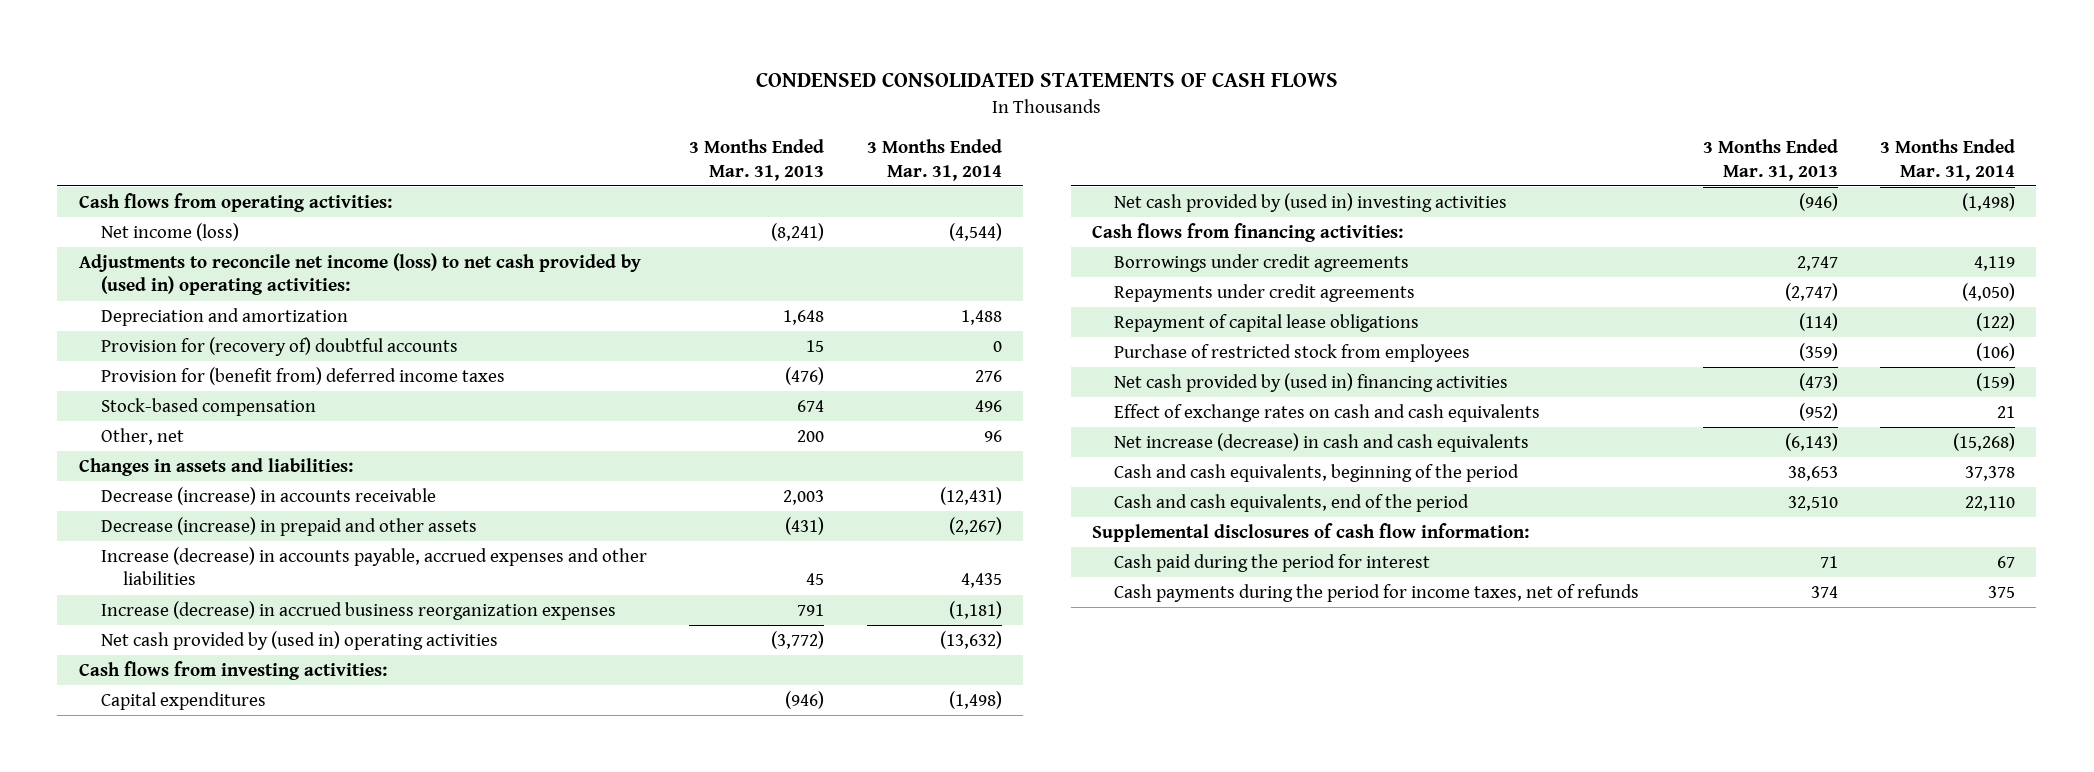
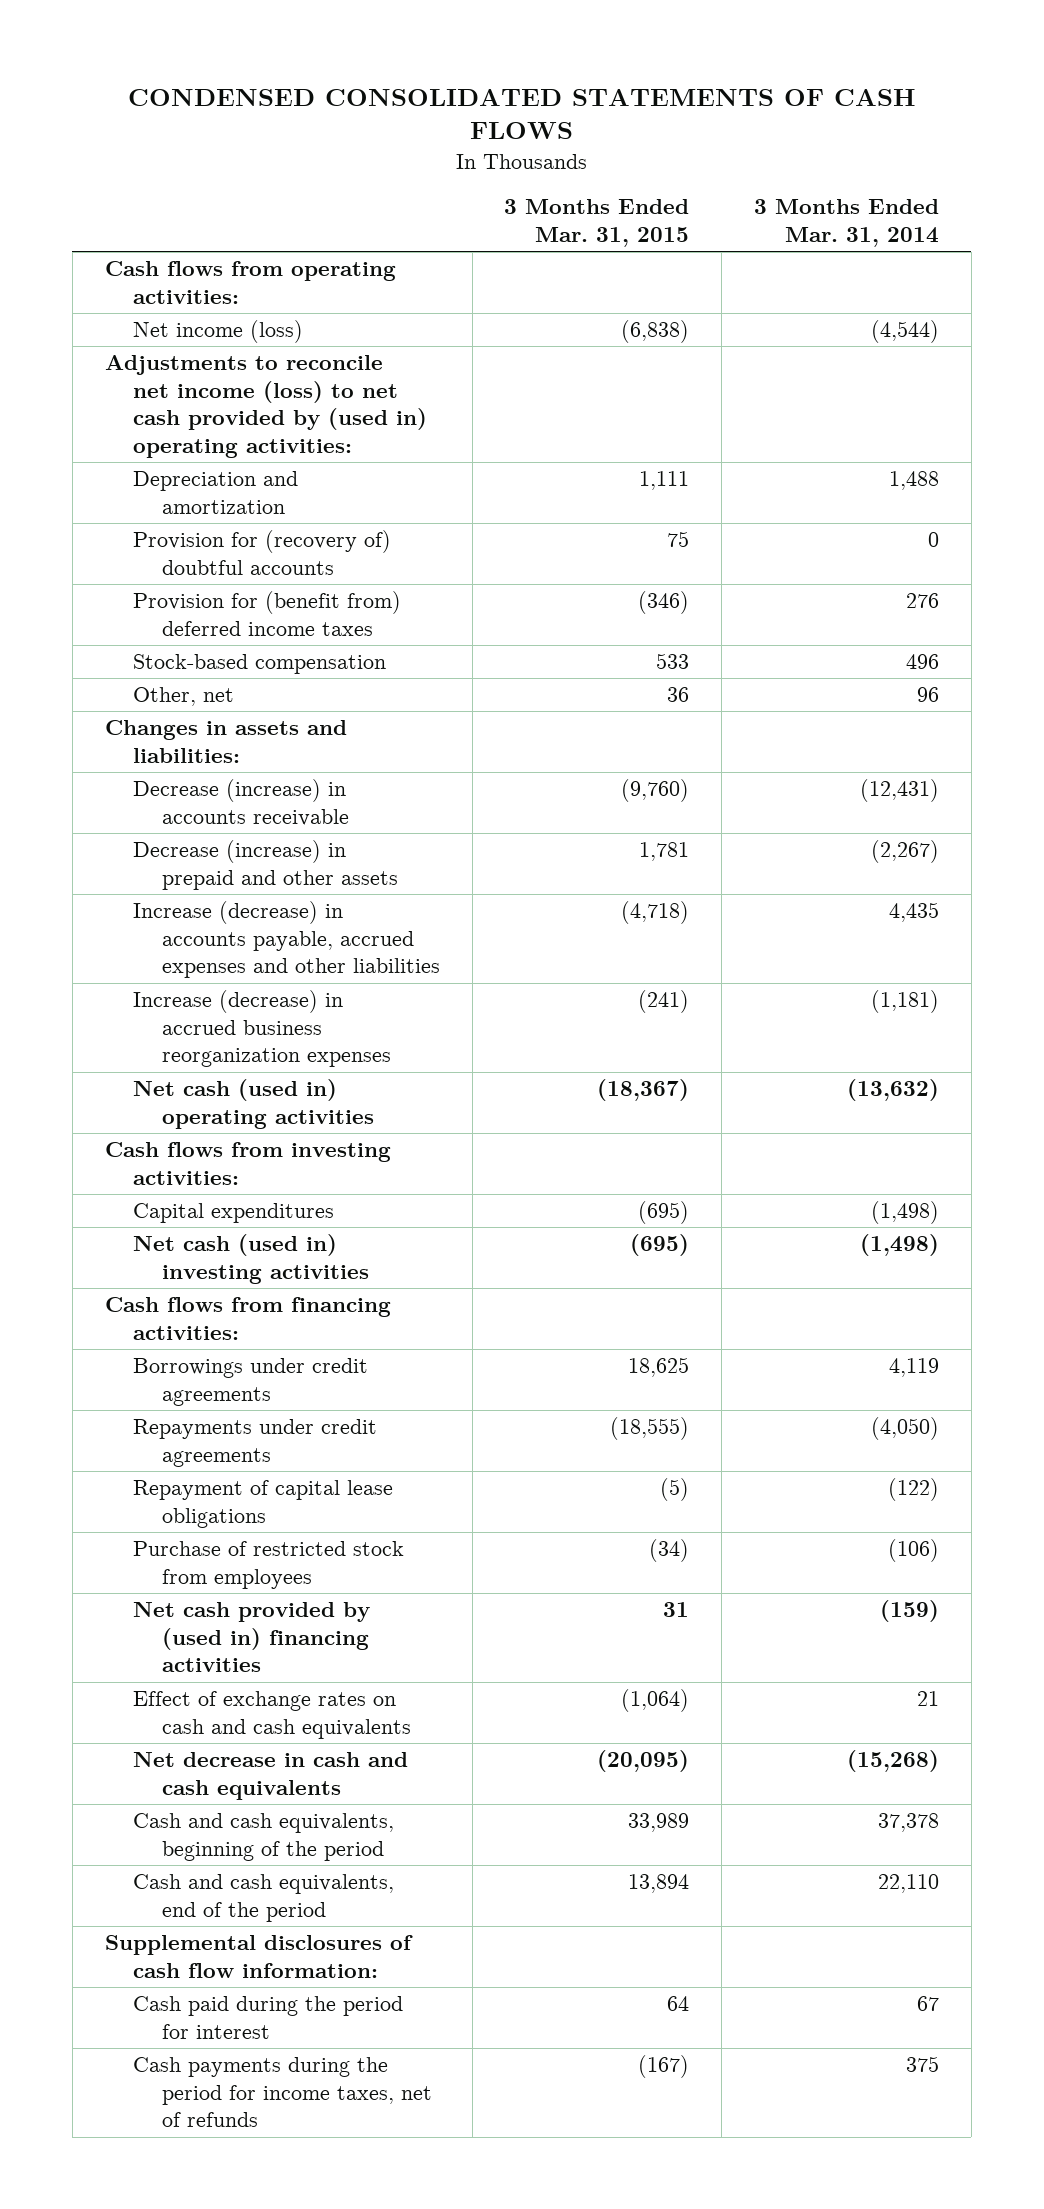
[689,139,825,181] 3 Months Ended Mar. 31, 2013 -> none
none -> [504,199,690,248] 3 Months Ended Mar. 31, 2015
[100,631,498,651] Net cash provided by (used in) operating activities -> [133,1079,374,1129] Net cash (used in) operating activities
[1114,193,1508,213] Net cash provided by (used in) investing activities -> [133,1234,369,1284] Net cash (used in) investing activities
[1114,433,1530,453] Net increase (decrease) in cash and cash equivalents -> [133,1752,409,1800] Net decrease in cash and cash equivalents

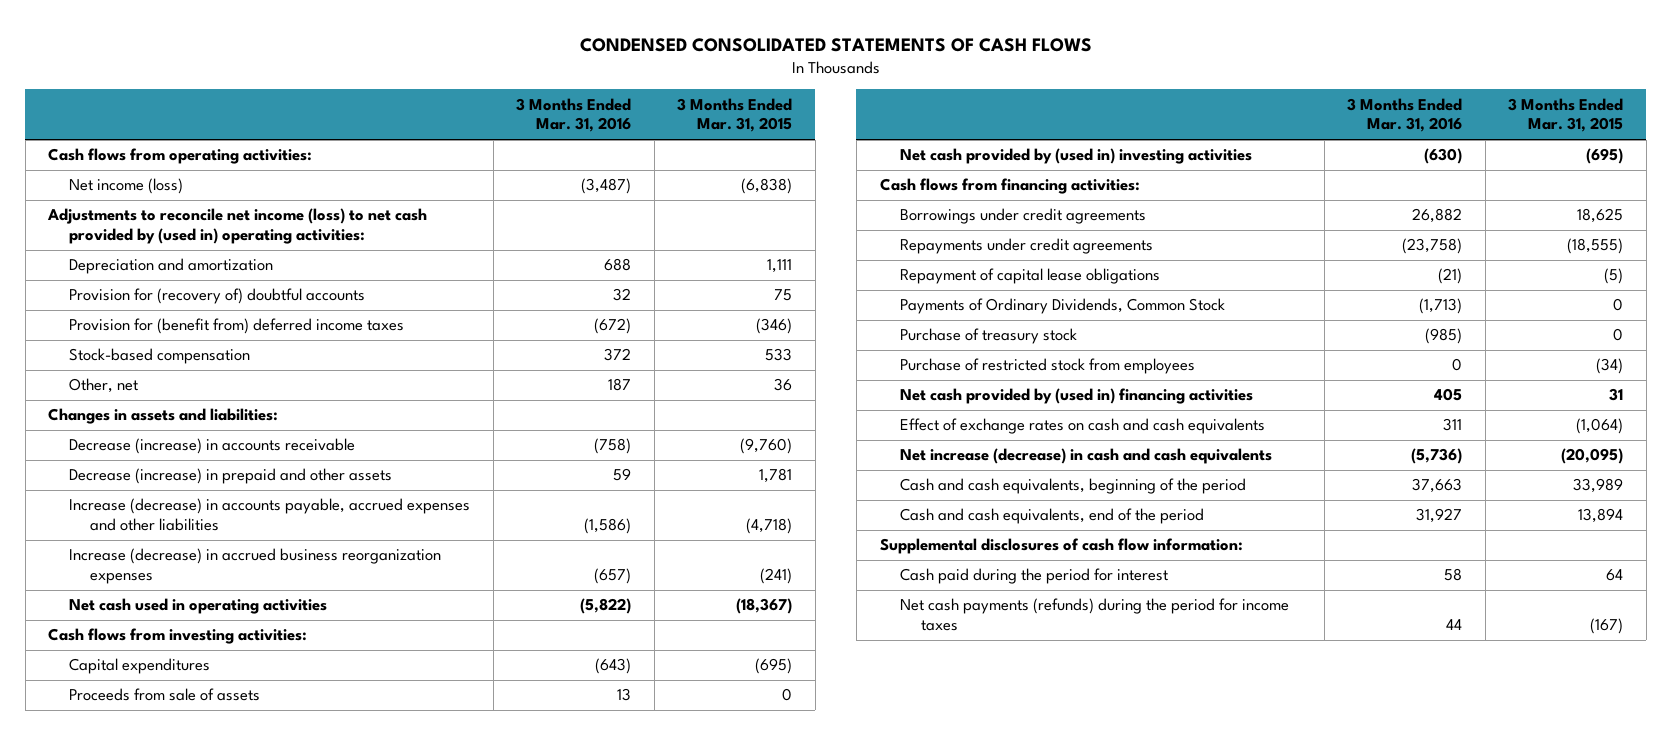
[754,199,940,248] 3 Months Ended Mar. 31, 2014 -> none
none -> [516,97,632,133] 3 Months Ended Mar. 31, 2016
[133,1079,374,1129] Net cash (used in) operating activities -> [69,598,328,615] Net cash used in operating activities
none -> [69,688,261,702] Proceeds from sale of assets
[133,1234,369,1284] Net cash (used in) investing activities -> [900,148,1253,165] Net cash provided by (used in) investing activities
none -> [900,298,1226,315] Payments of Ordinary Dividends, Common Stock
none -> [900,328,1078,345] Purchase of treasury stock
[133,1752,409,1800] Net decrease in cash and cash equivalents -> [900,448,1273,465] Net increase (decrease) in cash and cash equivalents
[133,2057,432,2128] Cash payments during the period for income taxes, net of refunds -> [900,598,1290,631] Net cash payments (refunds) during the period for income taxes

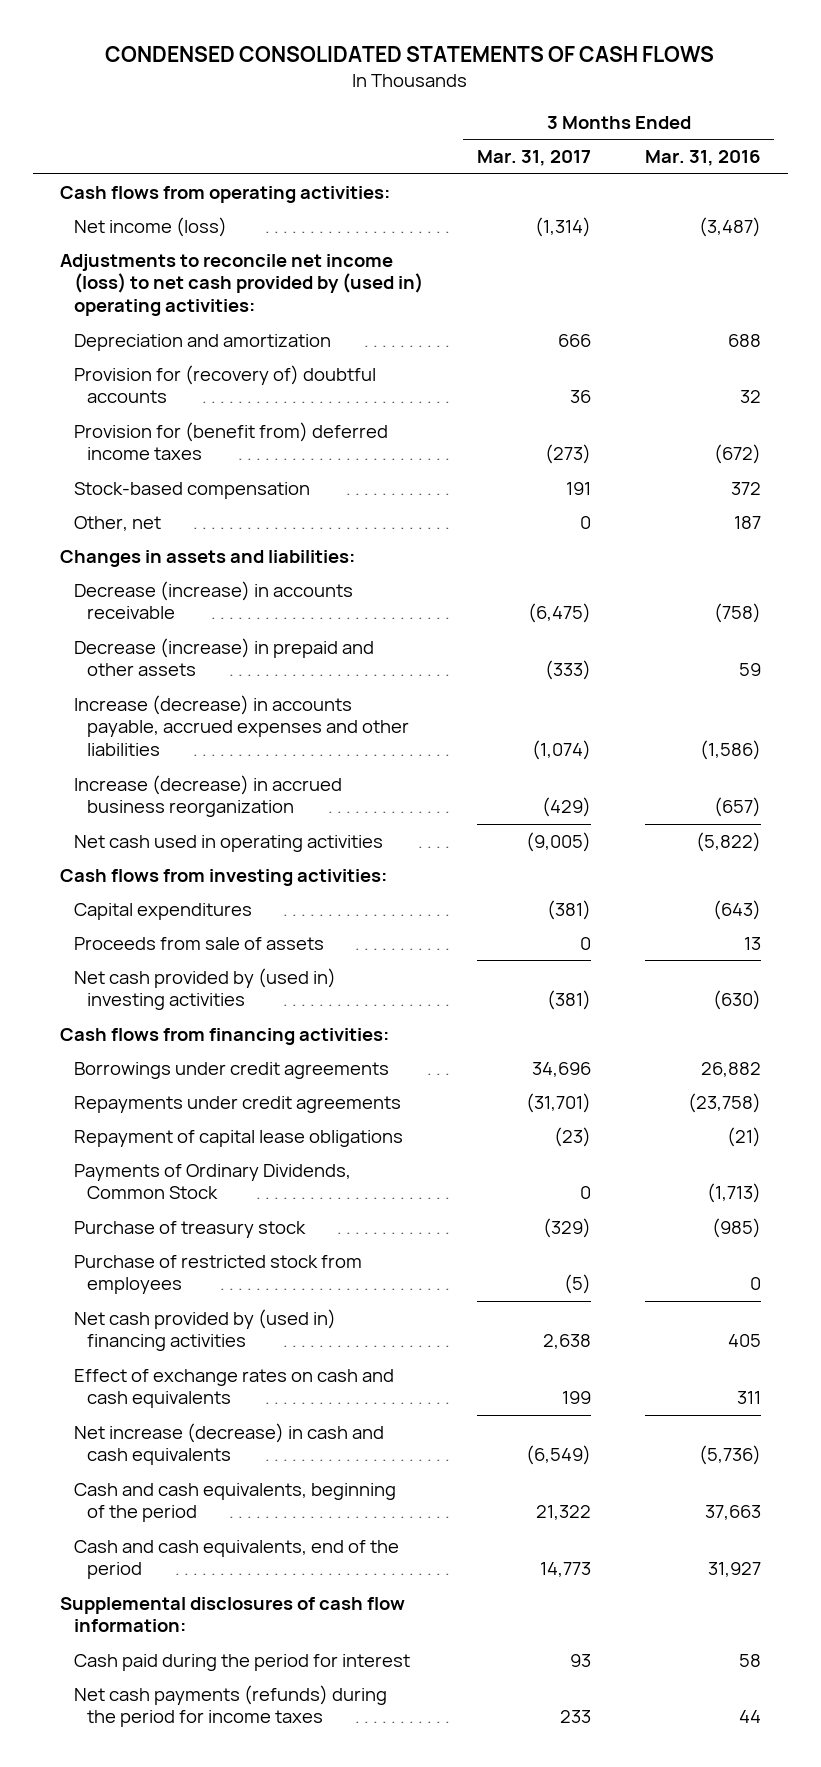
[677,97,793,133] 3 Months Ended Mar. 31, 2015 -> none
none -> [476,150,591,167] Mar. 31, 2017
[69,548,442,584] Increase (decrease) in accrued business reorganization expenses -> [73,774,342,818] Increase (decrease) in accrued business reorganization

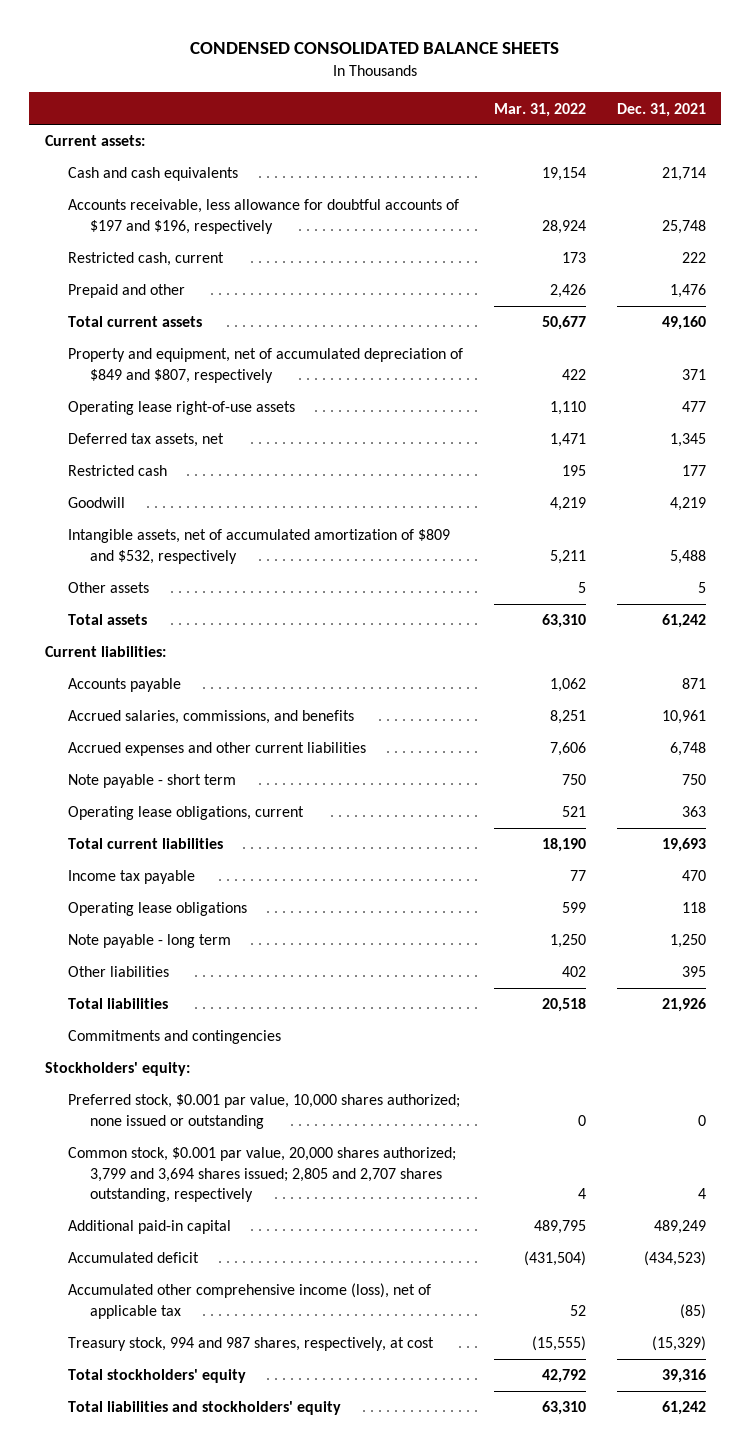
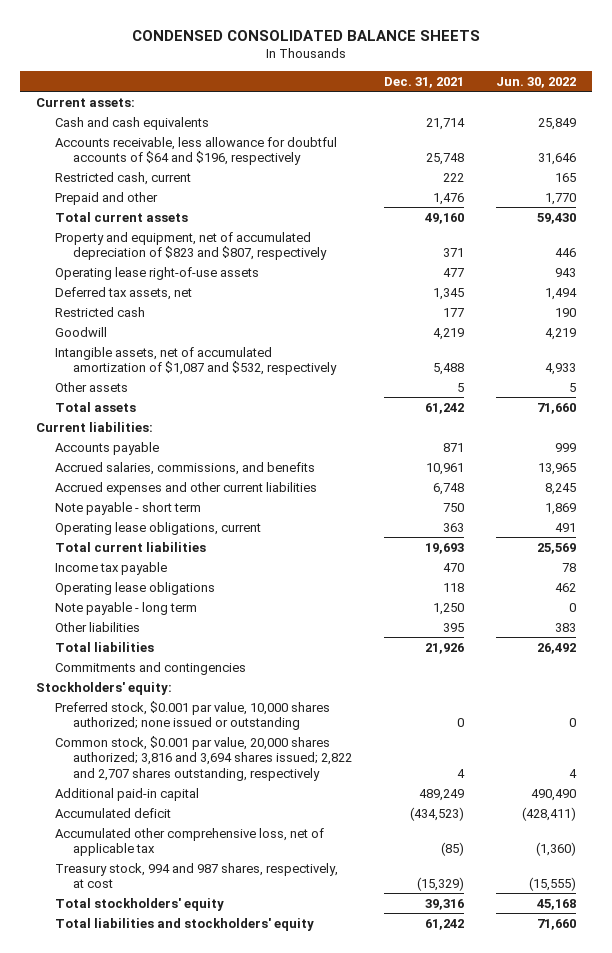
[493,102,586,117] Mar. 31, 2022 -> none
none -> [495,76,576,88] Jun. 30, 2022
[67,199,459,234] Accounts receivable, less allowance for doubtful accounts of $197 and $196, respectively -> [54,136,337,166] Accounts receivable, less allowance for doubtful accounts of $64 and $196, respectively
[67,348,463,383] Property and equipment, net of accumulated depreciation of $849 and $807, respectively -> [54,231,327,261] Property and equipment, net of accumulated depreciation of $823 and $807, respectively
[67,529,450,564] Intangible assets, net of accumulated amortization of $809 and $532, respectively -> [54,346,337,376] Intangible assets, net of accumulated amortization of $1,087 and $532, respectively
[67,1147,456,1203] Common stock, $0.001 par value, 20,000 shares authorized; 3,799 and 3,694 shares issued; 2,805 and 2,707 shares outstanding, respectively -> [54,735,352,781] Common stock, $0.001 par value, 20,000 shares authorized; 3,816 and 3,694 shares issued; 2,822 and 2,707 shares outstanding, respectively
[67,1283,431,1319] Accumulated other comprehensive income (loss), net of applicable tax -> [54,827,324,857] Accumulated other comprehensive loss, net of applicable tax

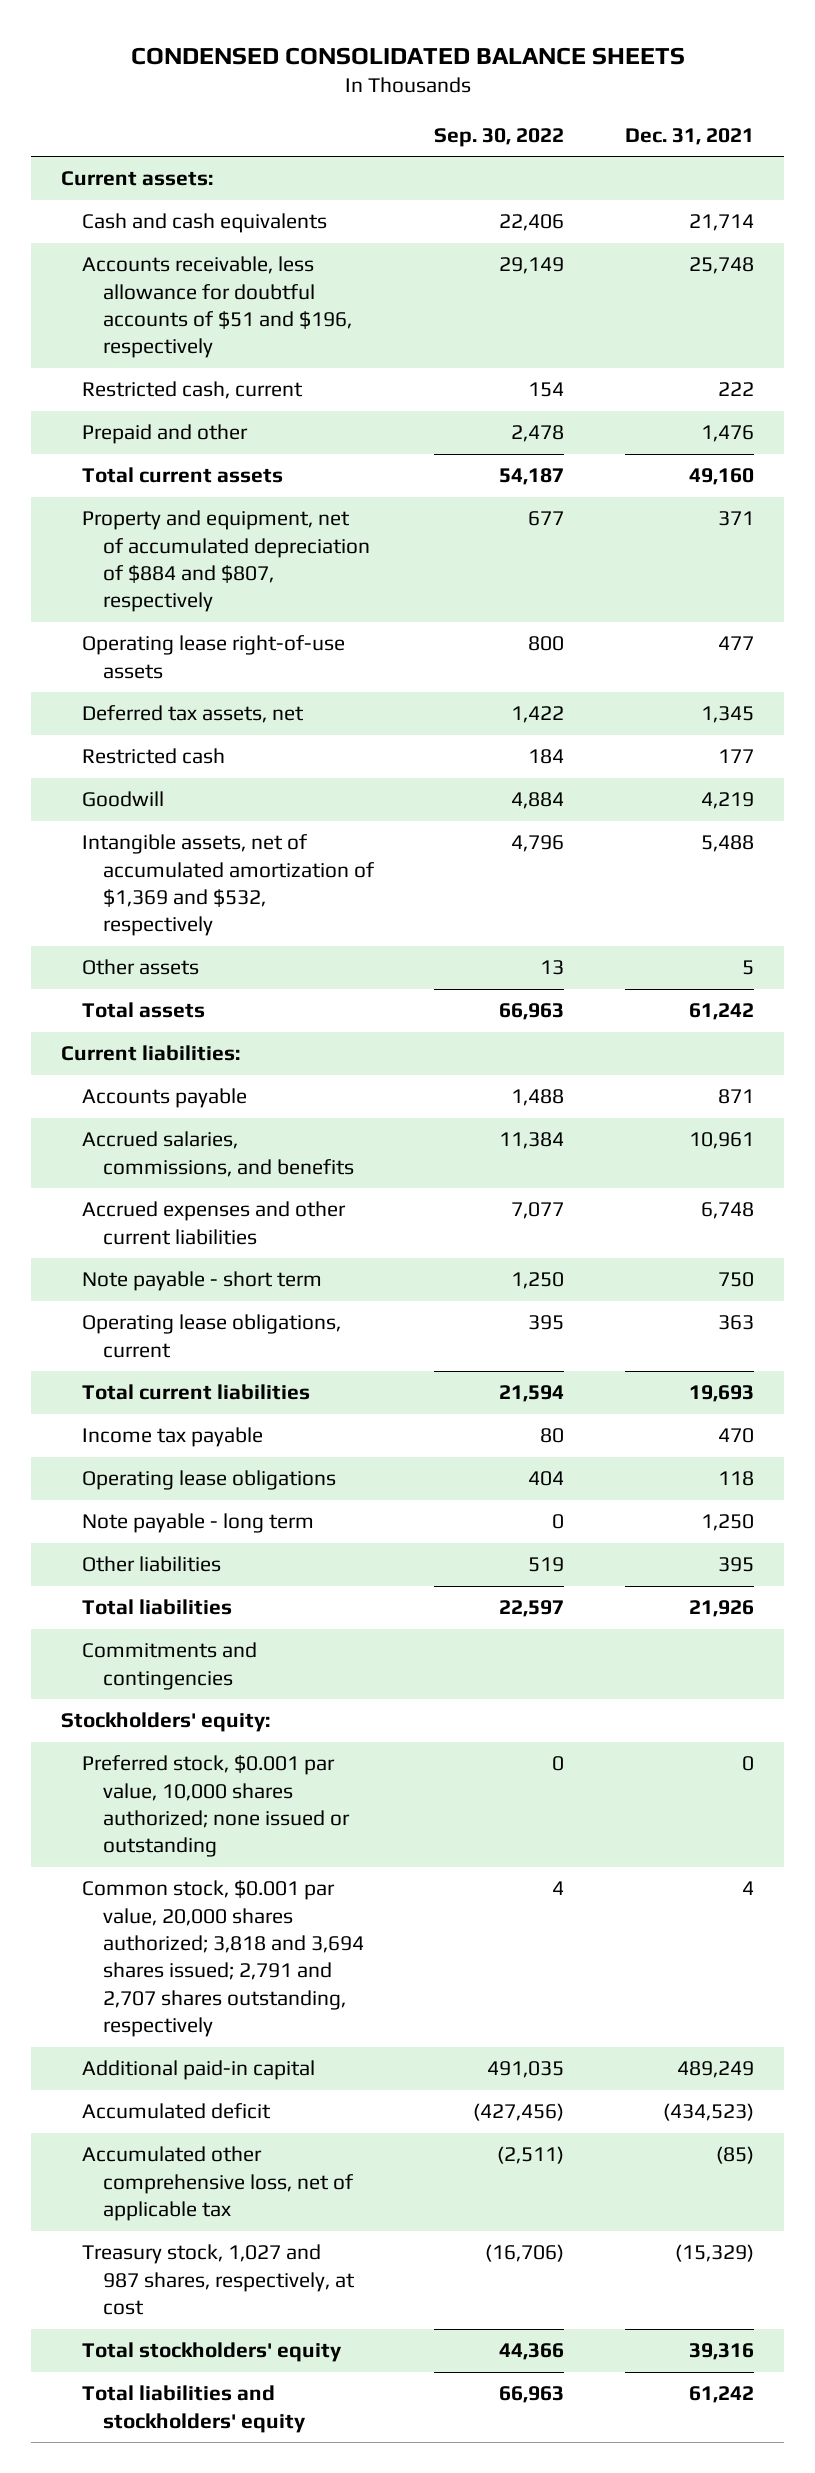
[495,76,576,88] Jun. 30, 2022 -> none
none -> [434,127,565,147] Sep. 30, 2022
[54,136,337,166] Accounts receivable, less allowance for doubtful accounts of $64 and $196, respectively -> [81,256,352,359] Accounts receivable, less allowance for doubtful accounts of $51 and $196, respectively
[54,231,327,261] Property and equipment, net of accumulated depreciation of $823 and $807, respectively -> [81,510,370,613] Property and equipment, net of accumulated depreciation of $884 and $807, respectively
[54,346,337,376] Intangible assets, net of accumulated amortization of $1,087 and $532, respectively -> [81,834,375,937] Intangible assets, net of accumulated amortization of $1,369 and $532, respectively
[54,735,352,781] Common stock, $0.001 par value, 20,000 shares authorized; 3,816 and 3,694 shares issued; 2,822 and 2,707 shares outstanding, respectively -> [81,1880,364,2038] Common stock, $0.001 par value, 20,000 shares authorized; 3,818 and 3,694 shares issued; 2,791 and 2,707 shares outstanding, respectively
[54,862,338,889] Treasury stock, 994 and 987 shares, respectively, at cost -> [81,2244,355,2316] Treasury stock, 1,027 and 987 shares, respectively, at cost

